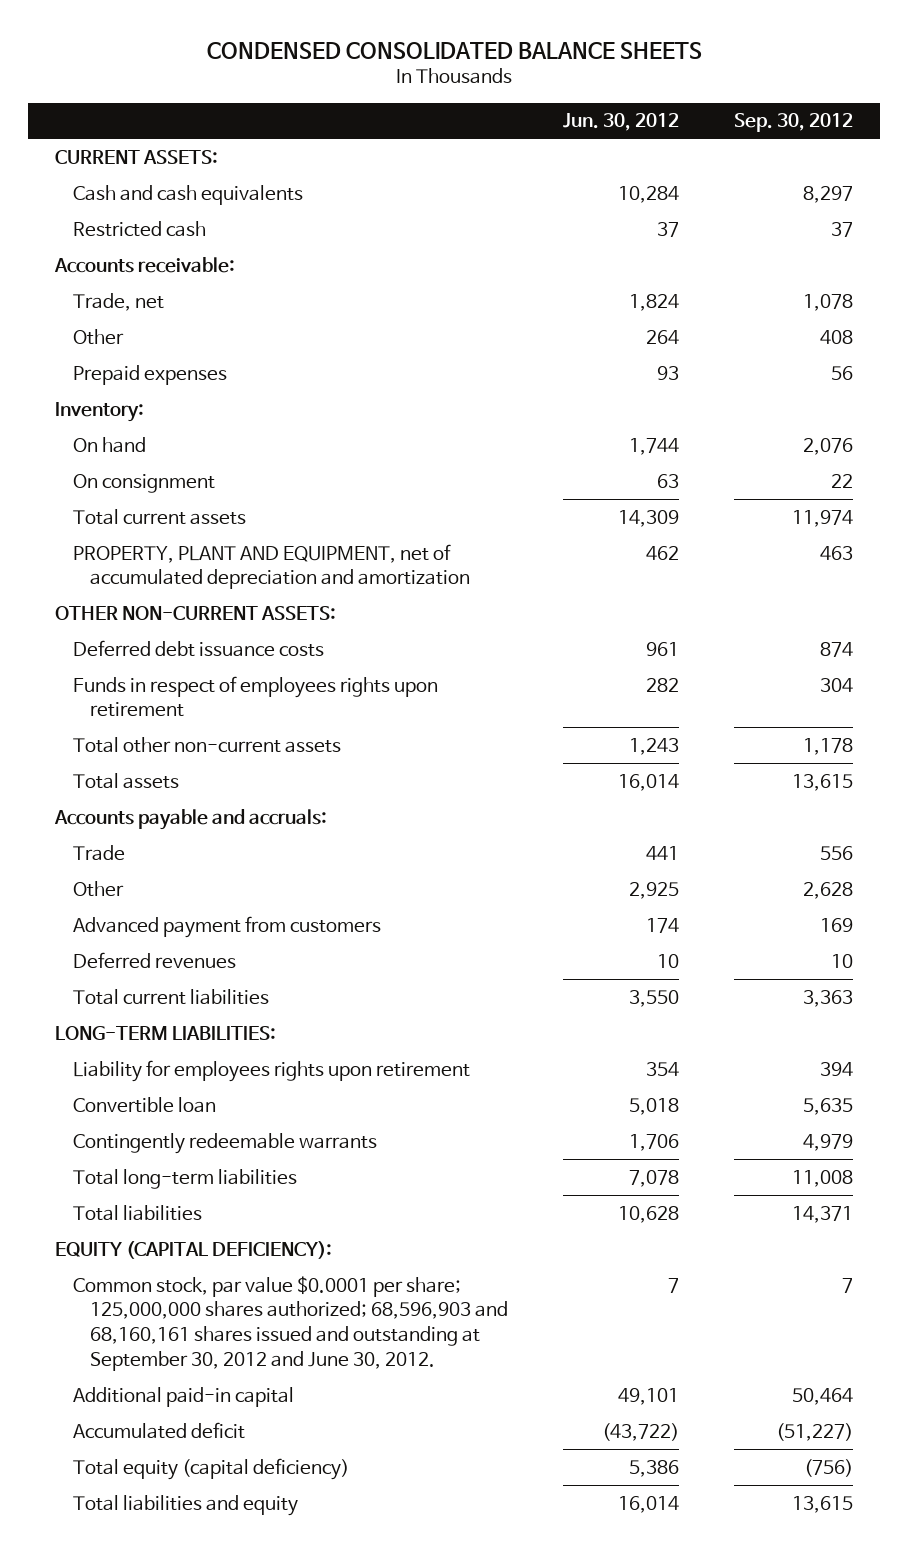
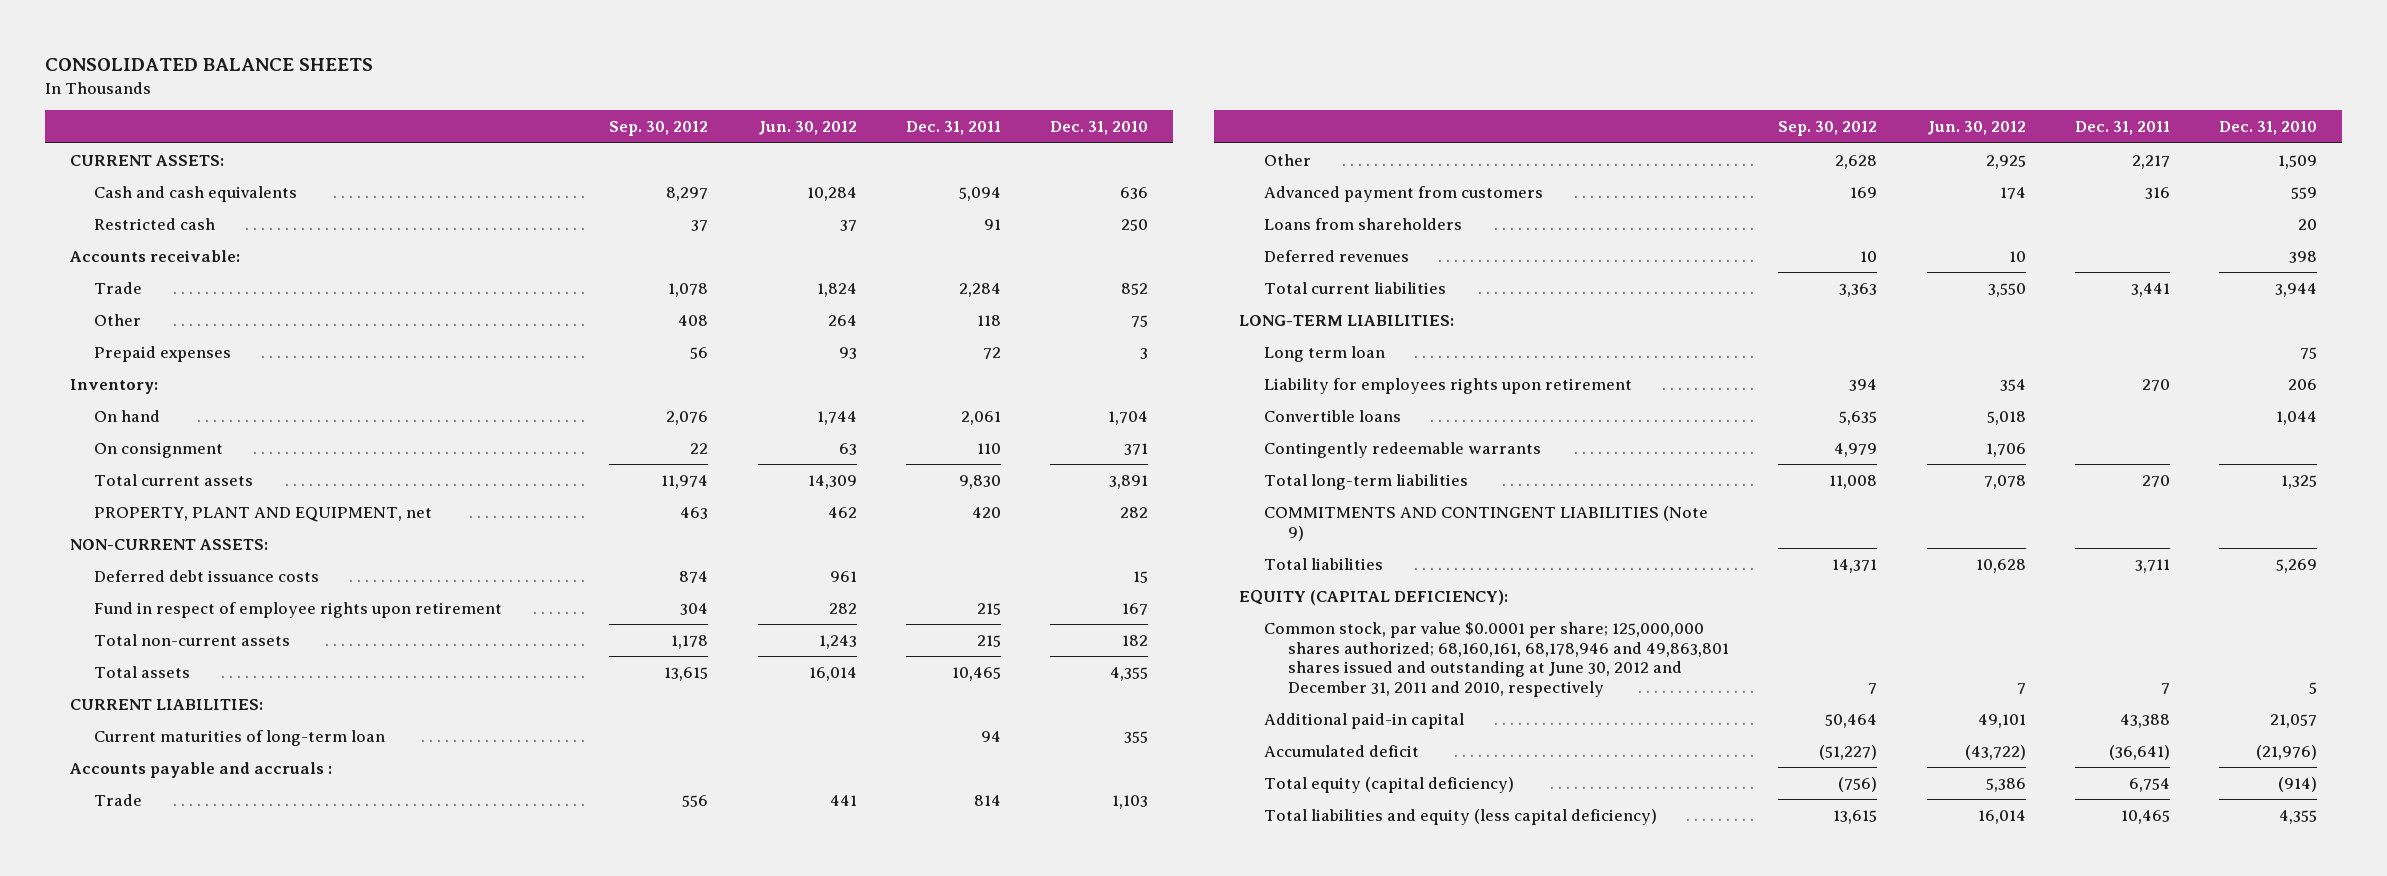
[206,41,702,59] CONDENSED CONSOLIDATED BALANCE SHEETS -> [45,58,374,72] CONSOLIDATED BALANCE SHEETS
none -> [905,121,1001,136] Dec. 31, 2011
none -> [1050,121,1149,136] Dec. 31, 2010
[72,292,164,311] Trade, net -> [94,281,143,294] Trade
[72,543,471,590] PROPERTY, PLANT AND EQUIPMENT, net of accumulated depreciation and amortization -> [94,506,433,522] PROPERTY, PLANT AND EQUIPMENT, net
[55,605,337,620] OTHER NON-CURRENT ASSETS: -> [69,538,268,550] NON-CURRENT ASSETS:
[72,675,438,718] Funds in respect of employees rights upon retirement -> [94,601,503,618] Fund in respect of employee rights upon retirement
[72,736,341,753] Total other non-current assets -> [94,633,291,646] Total non-current assets
none -> [69,698,263,710] CURRENT LIABILITIES:
none -> [94,729,386,746] Current maturities of long-term loan
[54,808,328,830] Accounts payable and accruals: -> [69,761,332,778] Accounts payable and accruals :
none -> [1263,217,1462,230] Loans from shareholders
none -> [1263,345,1385,362] Long term loan
[72,1096,216,1113] Convertible loan -> [1263,409,1401,422] Convertible loans
none -> [1263,505,1708,541] COMMITMENTS AND CONTINGENT LIABILITIES (Note 9)
[72,1275,509,1371] Common stock, par value $0.0001 per share; 125,000,000 shares authorized; 68,596,903 and 68,160,161 shares issued and outstanding at September 30, 2012 and June 30, 2012. -> [1263,621,1730,698] Common stock, par value $0.0001 per share; 125,000,000 shares authorized; 68,160,161, 68,178,946 and 49,863,801 shares issued and outstanding at June 30, 2012 and December 31, 2011 and 2010, respectively
[72,1494,298,1516] Total liabilities and equity -> [1263,808,1657,825] Total liabilities and equity (less capital deficiency)

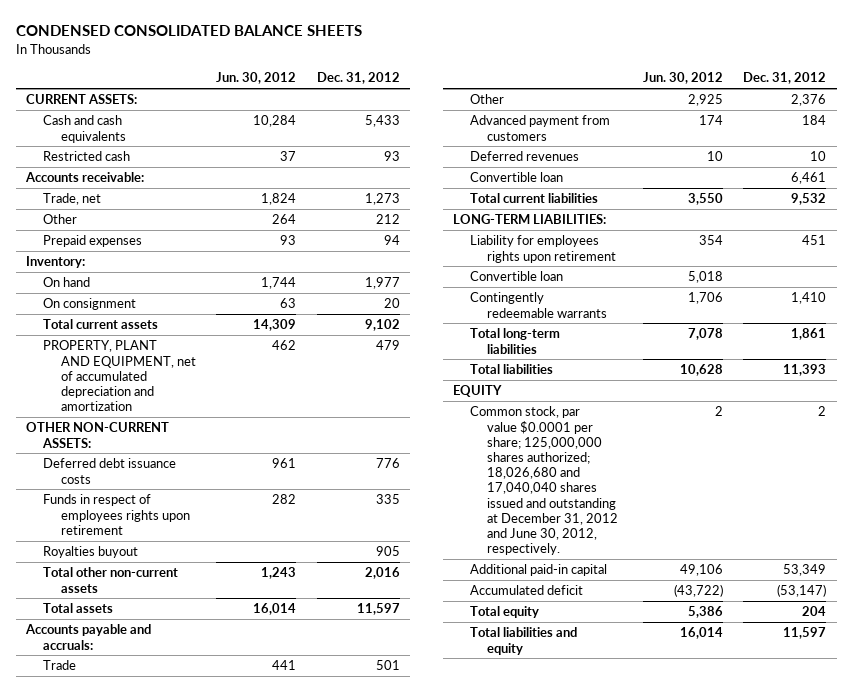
[45,58,374,72] CONSOLIDATED BALANCE SHEETS -> [15,25,362,37] CONDENSED CONSOLIDATED BALANCE SHEETS
[609,121,709,137] Sep. 30, 2012 -> none
[905,121,1001,136] Dec. 31, 2011 -> none
[1050,121,1149,136] Dec. 31, 2010 -> none
none -> [316,72,400,85] Dec. 31, 2012
[94,281,143,294] Trade -> [43,193,102,206] Trade, net
[94,506,433,522] PROPERTY, PLANT AND EQUIPMENT, net -> [43,340,196,412] PROPERTY, PLANT AND EQUIPMENT, net of accumulated depreciation and amortization
[69,538,268,550] NON-CURRENT ASSETS: -> [25,422,169,448] OTHER NON-CURRENT ASSETS:
[94,601,503,618] Fund in respect of employee rights upon retirement -> [43,494,190,535] Funds in respect of employees rights upon retirement
none -> [43,546,139,559] Royalties buyout
[94,633,291,646] Total non-current assets -> [43,567,179,593] Total other non-current assets
[69,698,263,710] CURRENT LIABILITIES: -> none
[94,729,386,746] Current maturities of long-term loan -> none
[69,761,332,778] Accounts payable and accruals : -> [24,624,151,650] Accounts payable and accruals:
[1263,217,1462,230] Loans from shareholders -> none
none -> [470,172,564,183] Convertible loan
[1263,345,1385,362] Long term loan -> none
[1263,409,1401,422] Convertible loans -> [470,271,564,282] Convertible loan
[1263,505,1708,541] COMMITMENTS AND CONTINGENT LIABILITIES (Note 9) -> none
[1238,589,1508,605] EQUITY (CAPITAL DEFICIENCY): -> [452,385,502,398] EQUITY
[1263,621,1730,698] Common stock, par value $0.0001 per share; 125,000,000 shares authorized; 68,160,161, 68,178,946 and 49,863,801 shares issued and outstanding at June 30, 2012 and December 31, 2011 and 2010, respectively -> [470,406,619,556] Common stock, par value $0.0001 per share; 125,000,000 shares authorized; 18,026,680 and 17,040,040 shares issued and outstanding at December 31, 2012 and June 30, 2012, respectively.
[2016,683,2026,695] 7 -> [714,406,723,417] 2
[1977,713,2026,728] 49,101 -> [679,564,723,577] 49,106
[1263,776,1514,793] Total equity (capital deficiency) -> [470,606,540,619] Total equity
[1263,808,1657,825] Total liabilities and equity (less capital deficiency) -> [470,627,578,655] Total liabilities and equity

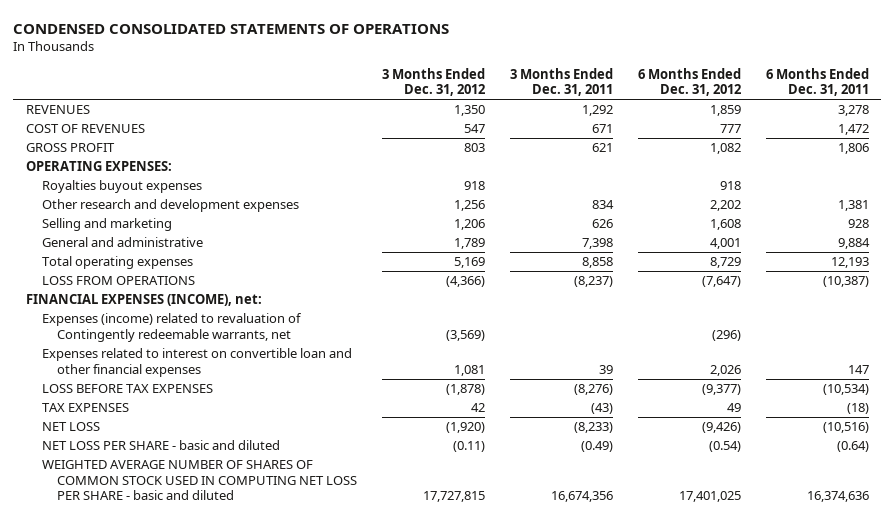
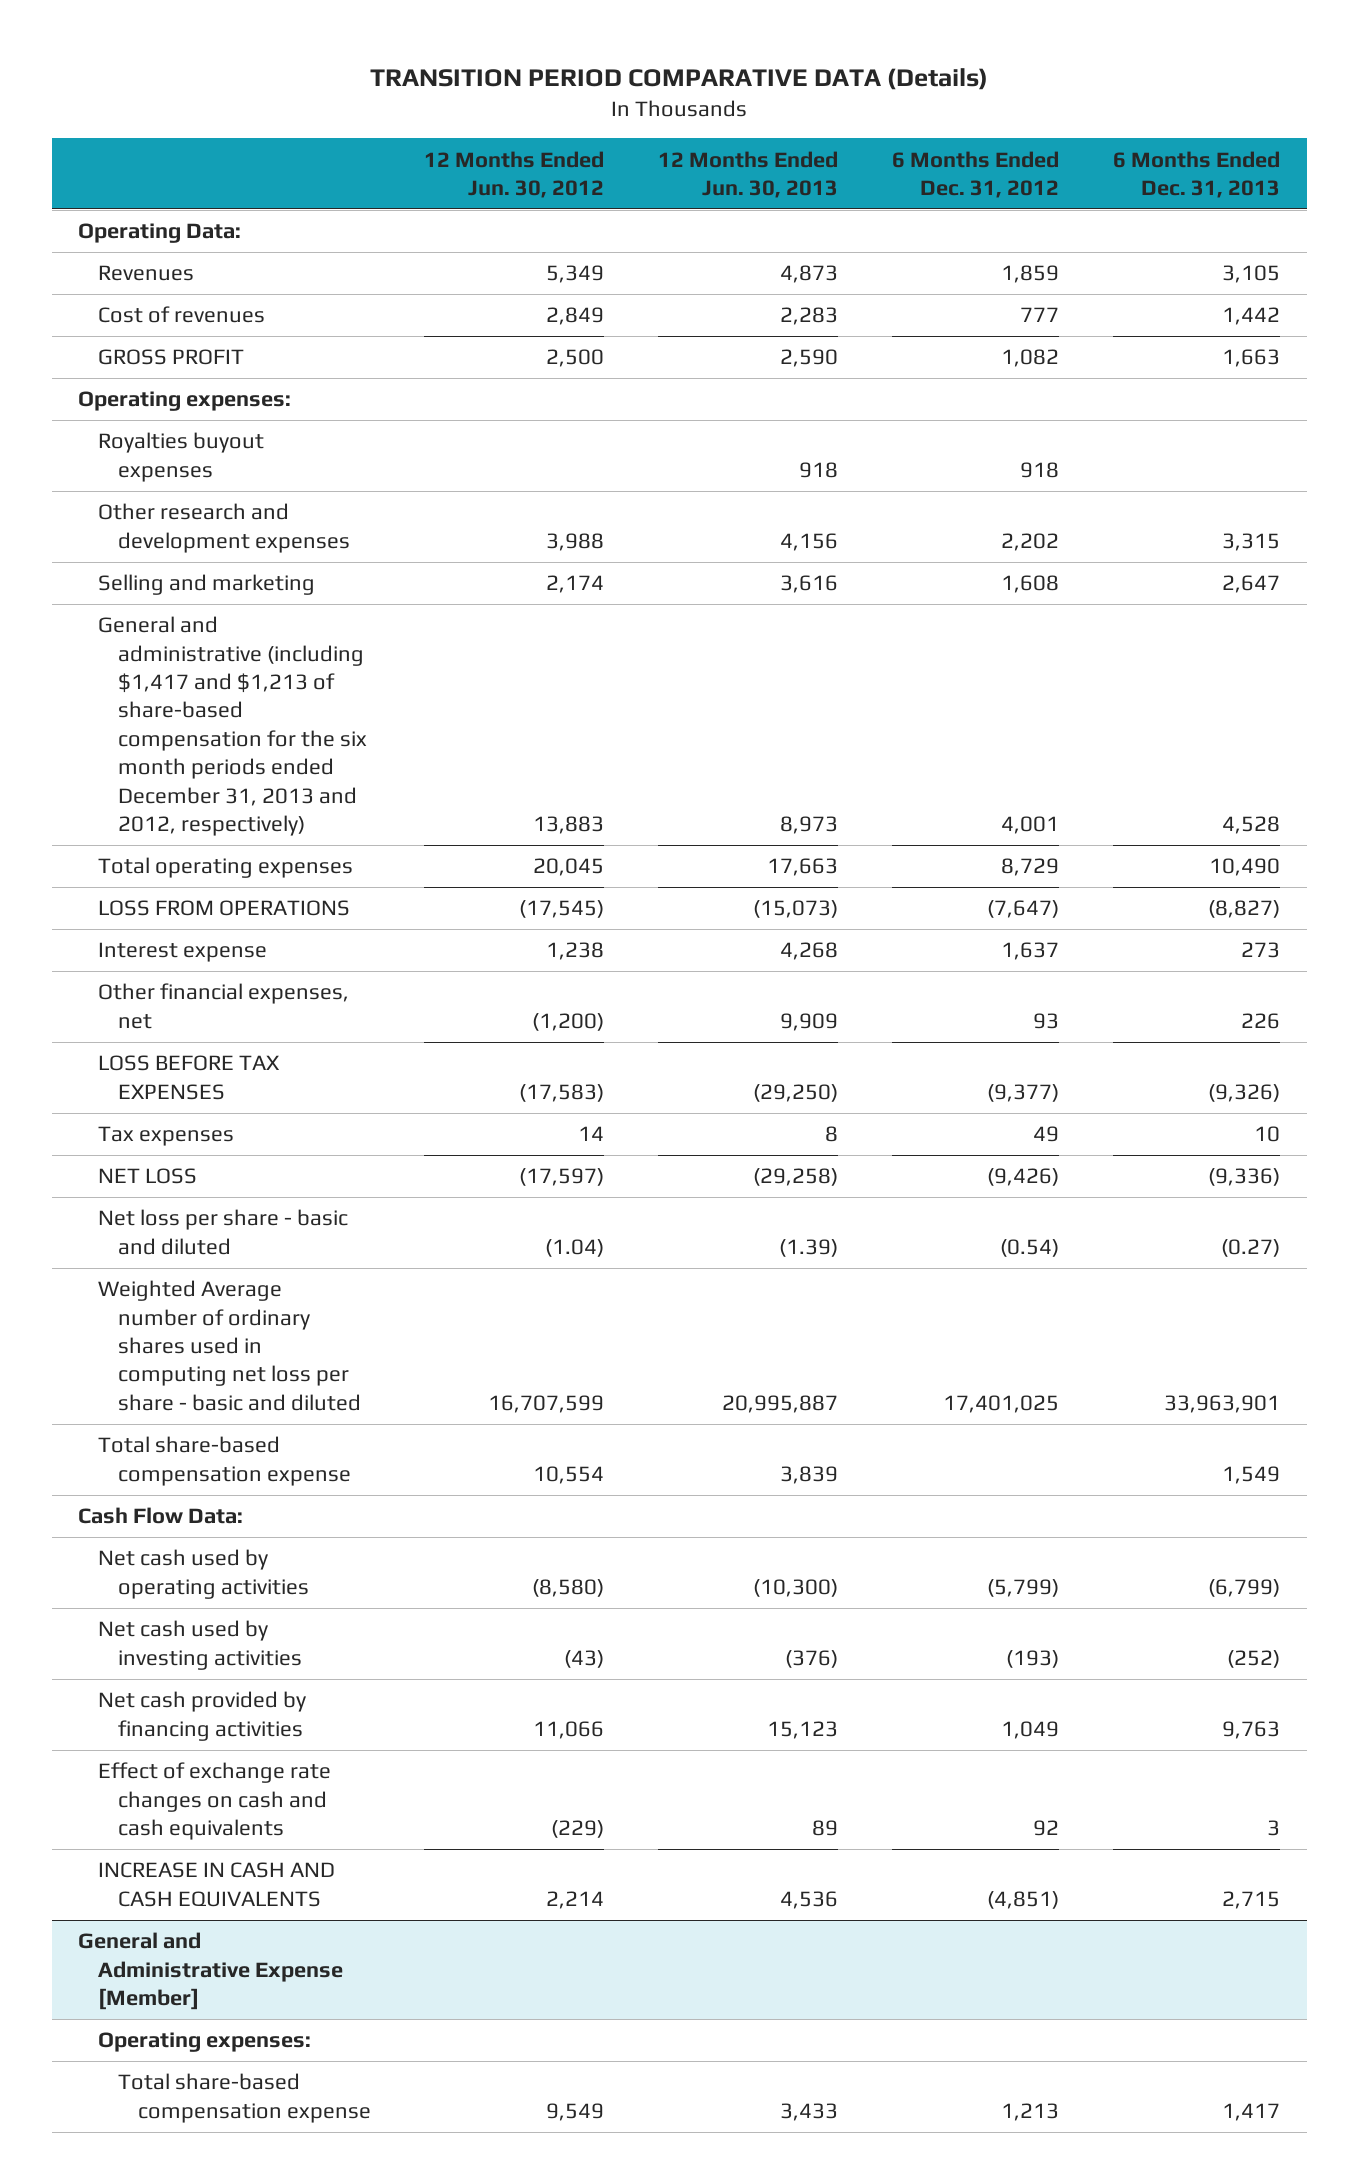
[13,23,450,34] CONDENSED CONSOLIDATED STATEMENTS OF OPERATIONS -> [370,67,989,90] TRANSITION PERIOD COMPARATIVE DATA (Details)
[382,67,486,97] 3 Months Ended Dec. 31, 2012 -> none
[510,67,614,97] 3 Months Ended Dec. 31, 2011 -> none
[765,67,869,97] 6 Months Ended Dec. 31, 2011 -> none
none -> [424,150,605,198] 12 Months Ended Jun. 30, 2012
none -> [658,150,839,198] 12 Months Ended Jun. 30, 2013
none -> [1112,150,1280,198] 6 Months Ended Dec. 31, 2013
none -> [78,223,242,244] Operating Data:
[25,105,90,115] REVENUES -> [98,265,195,282] Revenues
[25,124,145,134] COST OF REVENUES -> [98,306,266,324] Cost of revenues
[25,161,172,172] OPERATING EXPENSES: -> [78,391,292,412] Operating expenses:
[41,237,203,248] General and administrative -> [98,616,367,837] General and administrative (including $1,417 and $1,213 of share-based compensation for the six month periods ended December 31, 2013 and 2012, respectively)
[25,294,262,307] FINANCIAL EXPENSES (INCOME), net: -> none
[41,313,302,342] Expenses (income) related to revaluation of Contingently redeemable warrants, net -> none
none -> [98,942,268,963] Interest expense
[41,348,352,377] Expenses related to interest on convertible loan and other financial expenses -> [98,983,350,1029] Other financial expenses, net
[709,364,741,376] 2,026 -> [1032,1012,1059,1029] 93
[41,403,129,413] TAX EXPENSES -> [98,1126,235,1147] Tax expenses
[41,440,280,451] NET LOSS PER SHARE - basic and diluted -> [98,1209,349,1255] Net loss per share - basic and diluted
[41,460,358,501] WEIGHTED AVERAGE NUMBER OF SHARES OF COMMON STOCK USED IN COMPUTING NET LOSS PER SHARE - basic and diluted -> [98,1280,361,1411] Weighted Average number of ordinary shares used in computing net loss per share - basic and diluted
none -> [98,1436,351,1486] Total share-based compensation expense
none -> [78,1507,244,1525] Cash Flow Data:
none -> [98,1549,309,1599] Net cash used by operating activities
none -> [98,1620,302,1670] Net cash used by investing activities
none -> [98,1691,307,1741] Net cash provided by financing activities
none -> [98,1762,332,1841] Effect of exchange rate changes on cash and cash equivalents
none -> [98,1862,336,1907] INCREASE IN CASH AND CASH EQUIVALENTS
none -> [78,1932,344,2011] General and Administrative Expense [Member]
none -> [98,2032,312,2053] Operating expenses:
none -> [117,2073,371,2123] Total share-based compensation expense

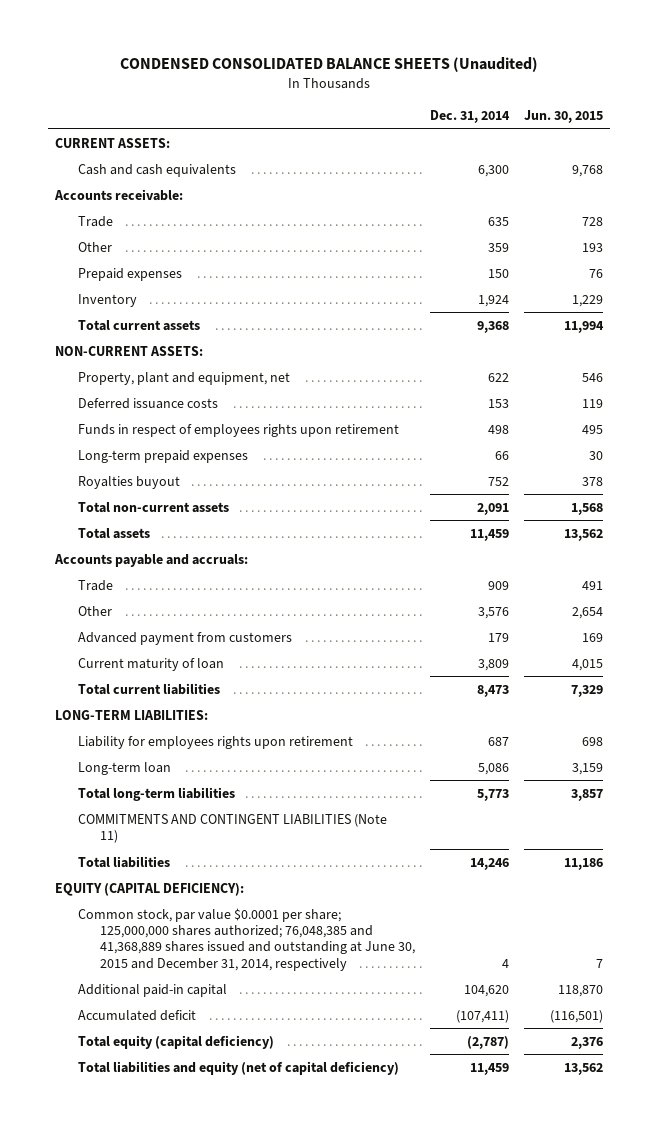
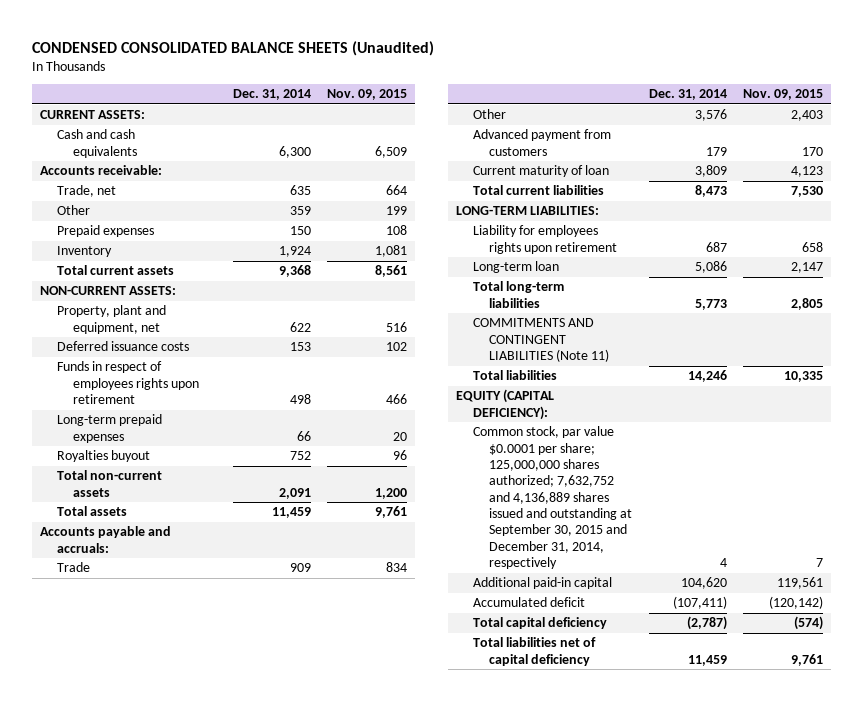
[523,110,603,124] Jun. 30, 2015 -> none
none -> [326,89,407,101] Nov. 09, 2015
[77,215,113,227] Trade -> [56,185,116,198] Trade, net
[77,907,416,971] Common stock, par value $0.0001 per share; 125,000,000 shares authorized; 76,048,385 and 41,368,889 shares issued and outstanding at June 30, 2015 and December 31, 2014, respectively -> [472,426,633,570] Common stock, par value $0.0001 per share; 125,000,000 shares authorized; 7,632,752 and 4,136,889 shares issued and outstanding at September 30, 2015 and December 31, 2014, respectively
[77,1034,274,1049] Total equity (capital deficiency) -> [472,617,607,630] Total capital deficiency
[77,1060,399,1075] Total liabilities and equity (net of capital deficiency) -> [472,637,596,666] Total liabilities net of capital deficiency

